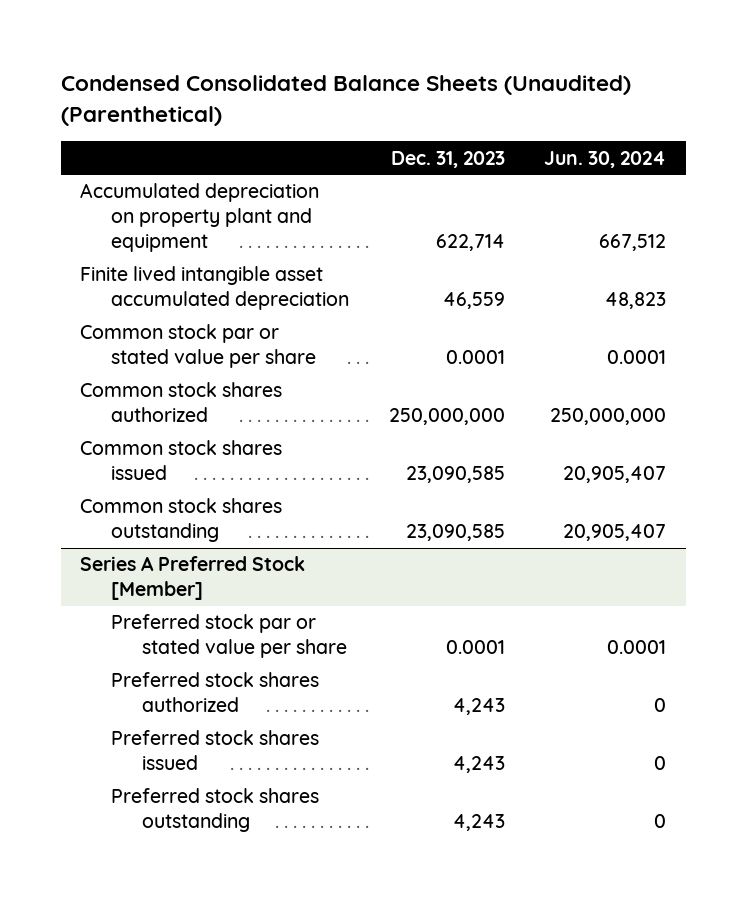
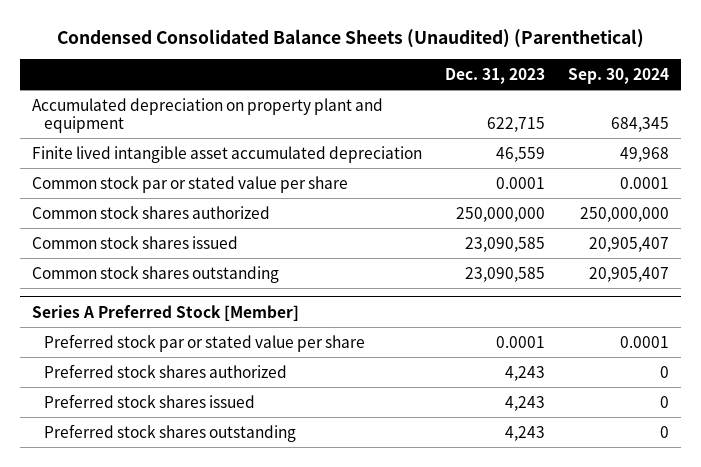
[544,150,667,168] Jun. 30, 2024 -> none
none -> [568,67,670,84] Sep. 30, 2024
[435,234,505,252] 622,714 -> [487,116,546,132] 622,715

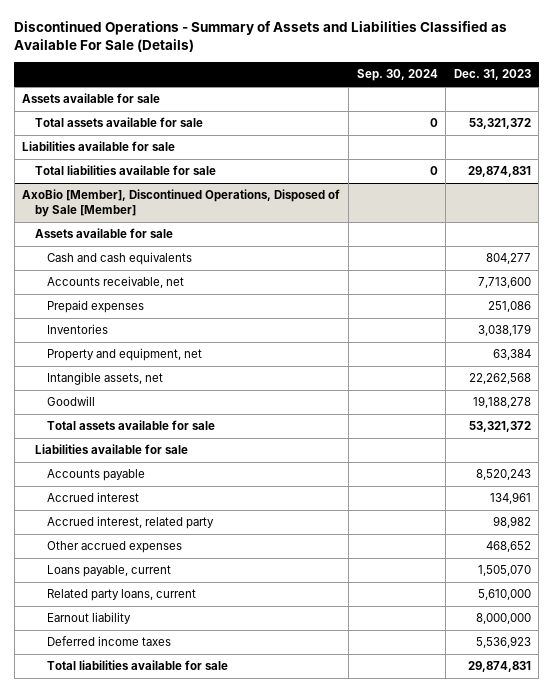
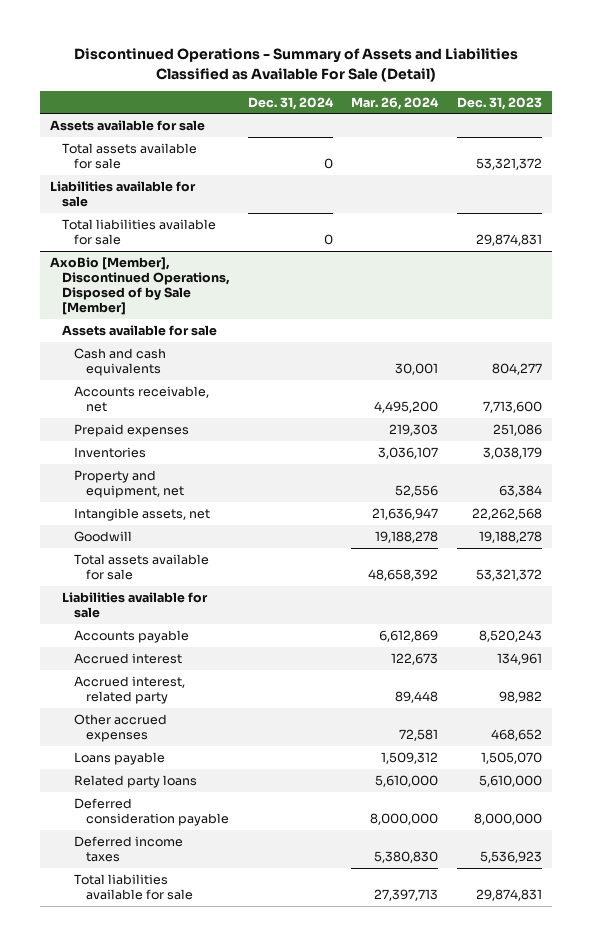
[14,21,508,53] Discontinued Operations - Summary of Assets and Liabilities Classified as Available For Sale (Details) -> [73,48,518,82] Discontinued Operations - Summary of Assets and Liabilities Classified as Available For Sale (Detail)
[356,69,438,82] Sep. 30, 2024 -> none
none -> [247,96,334,110] Dec. 31, 2024
none -> [351,96,440,110] Mar. 26, 2024
[47,612,132,625] Earnout liability -> none
[47,565,172,578] Loans payable, current -> [73,751,165,765] Loans payable
[47,589,197,602] Related party loans, current -> [73,774,197,788] Related party loans
none -> [73,797,229,827] Deferred consideration payable

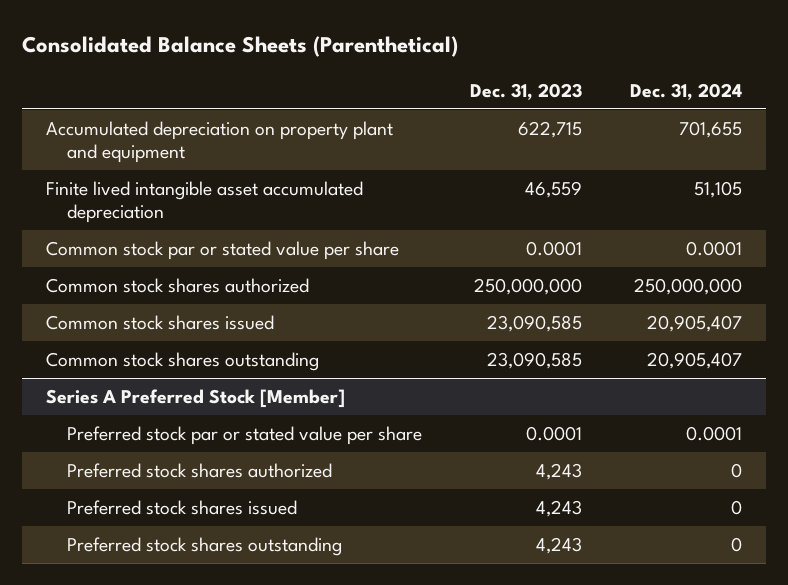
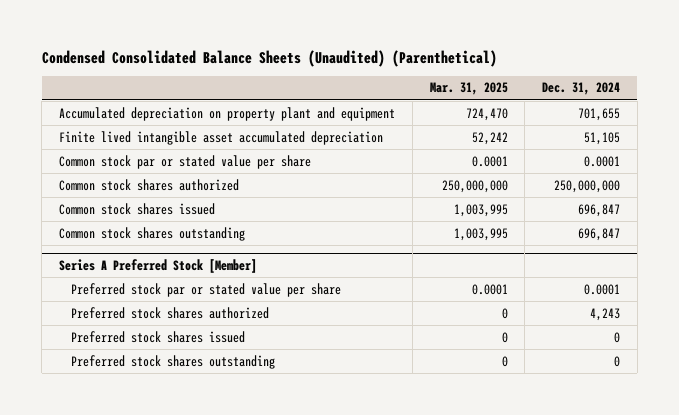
[21,36,458,58] Consolidated Balance Sheets (Parenthetical) -> [41,49,497,67] Condensed Consolidated Balance Sheets (Unaudited) (Parenthetical)
[470,82,583,100] Dec. 31, 2023 -> none
none -> [429,82,508,96] Mar. 31, 2025
[647,315,743,333] 20,905,407 -> [577,203,620,217] 696,847
[647,352,743,370] 20,905,407 -> [577,227,620,241] 696,847
[731,463,743,479] 0 -> [589,307,620,321] 4,243

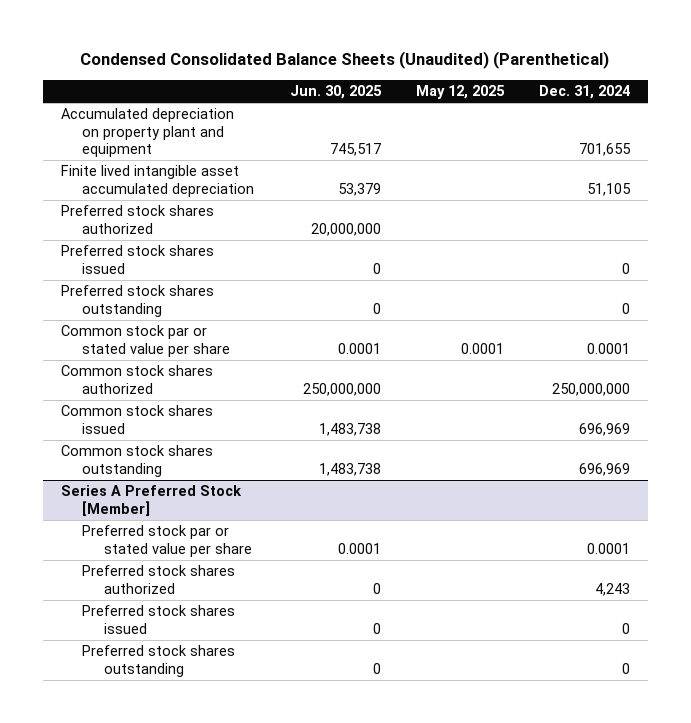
[429,82,508,96] Mar. 31, 2025 -> none
none -> [289,85,382,100] Jun. 30, 2025
none -> [415,85,505,100] May 12, 2025
none -> [60,205,214,234] Preferred stock shares authorized
none -> [60,245,214,274] Preferred stock shares issued
none -> [60,285,214,317] Preferred stock shares outstanding
[577,203,620,217] 696,847 -> [579,422,631,436] 696,969
[577,227,620,241] 696,847 -> [579,462,631,476] 696,969

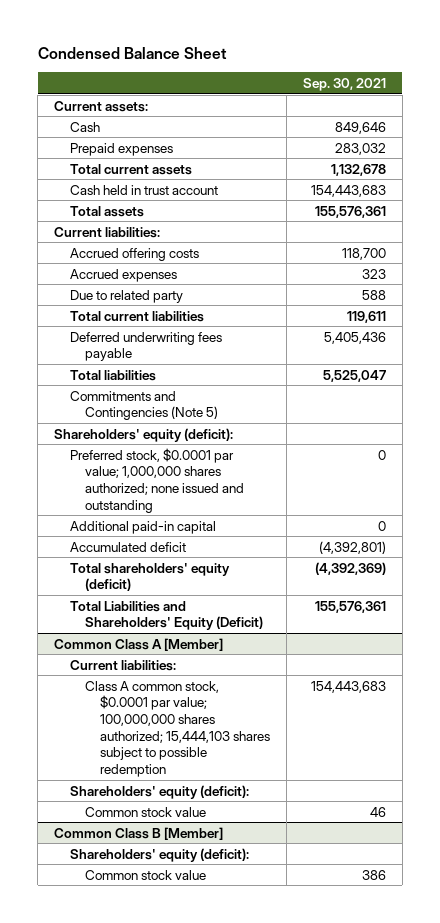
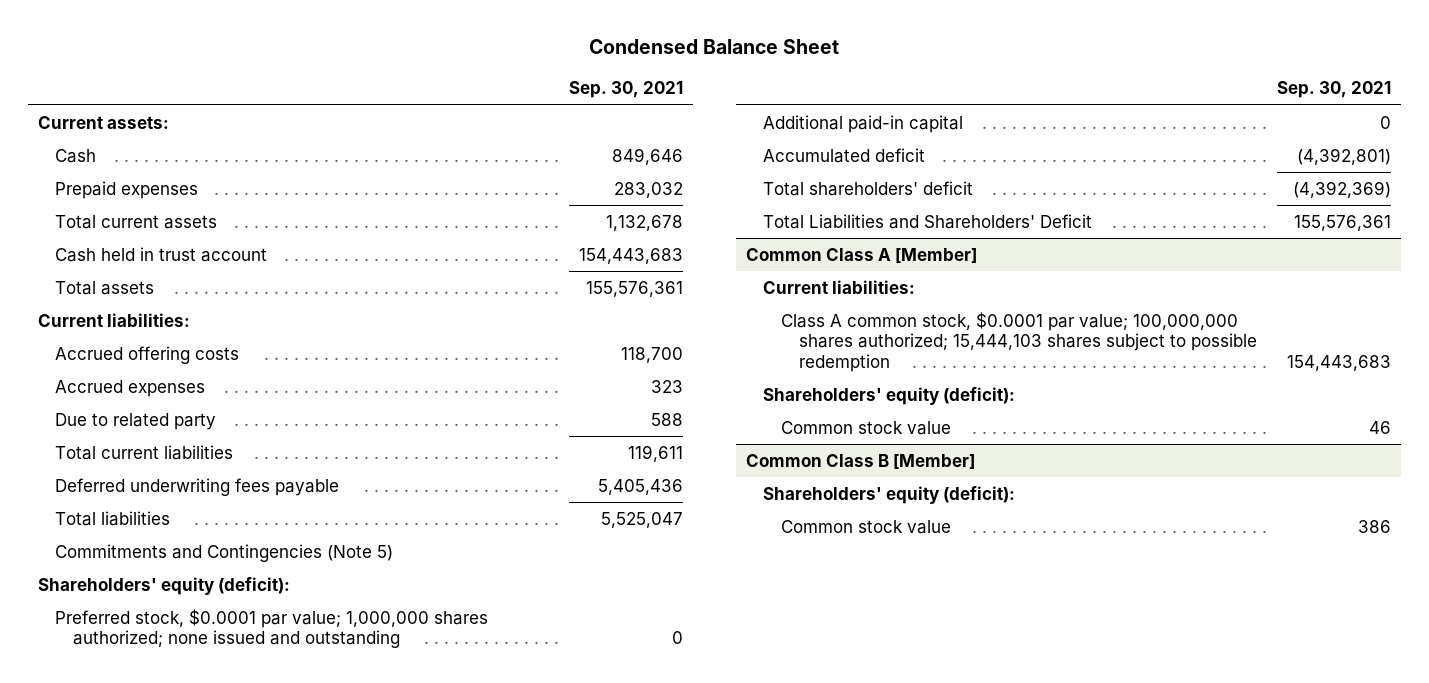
[69,562,230,592] Total shareholders' equity (deficit) -> [763,180,974,196] Total shareholders' deficit
[69,600,263,631] Total Liabilities and Shareholders' Equity (Deficit) -> [763,213,1093,229] Total Liabilities and Shareholders' Deficit

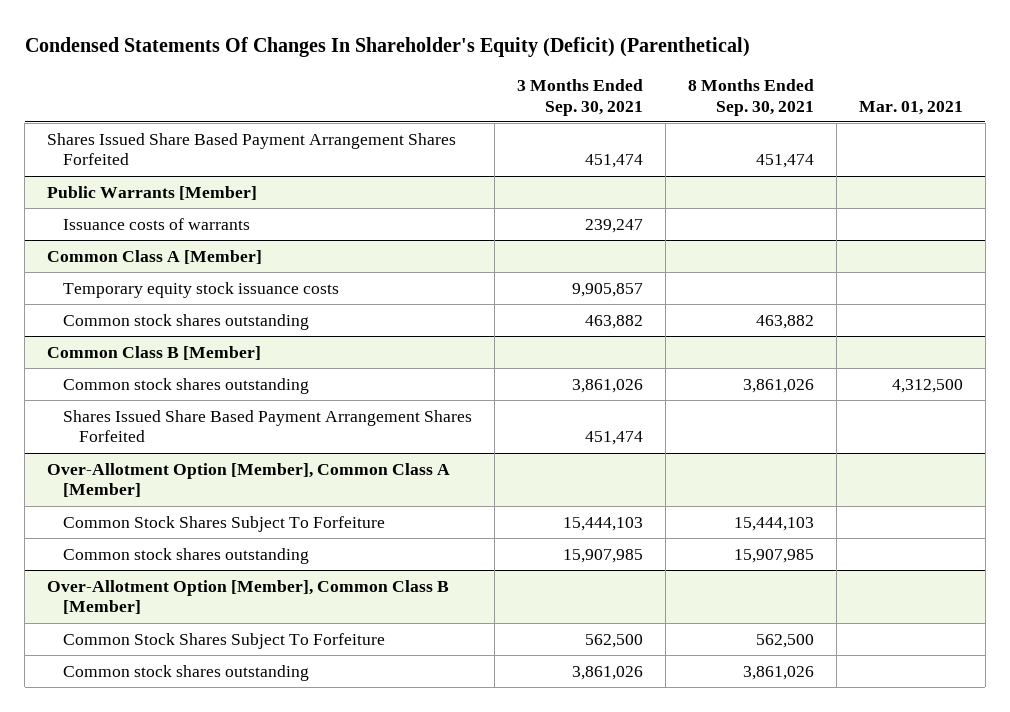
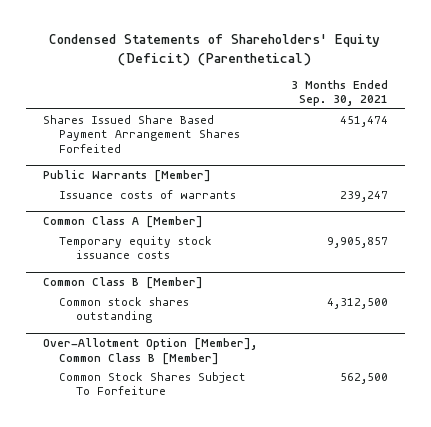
[24,36,750,57] Condensed Statements Of Changes In Shareholder's Equity (Deficit) (Parenthetical) -> [49,34,381,66] Condensed Statements of Shareholders' Equity (Deficit) (Parenthetical)
[687,78,814,116] 8 Months Ended Sep. 30, 2021 -> none
[858,100,963,115] Mar. 01, 2021 -> none
[63,313,310,330] Common stock shares outstanding -> none
[63,409,473,443] Shares Issued Share Based Payment Arrangement Shares Forfeited -> none
[47,462,451,498] Over-Allotment Option [Member], Common Class A [Member] -> none
[63,515,386,532] Common Stock Shares Subject To Forfeiture -> none
[63,547,310,564] Common stock shares outstanding -> none
[572,378,644,393] 3,861,026 -> [326,297,388,309] 4,312,500
[63,664,310,681] Common stock shares outstanding -> none

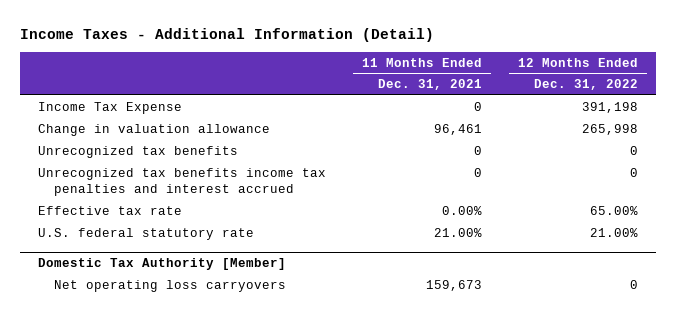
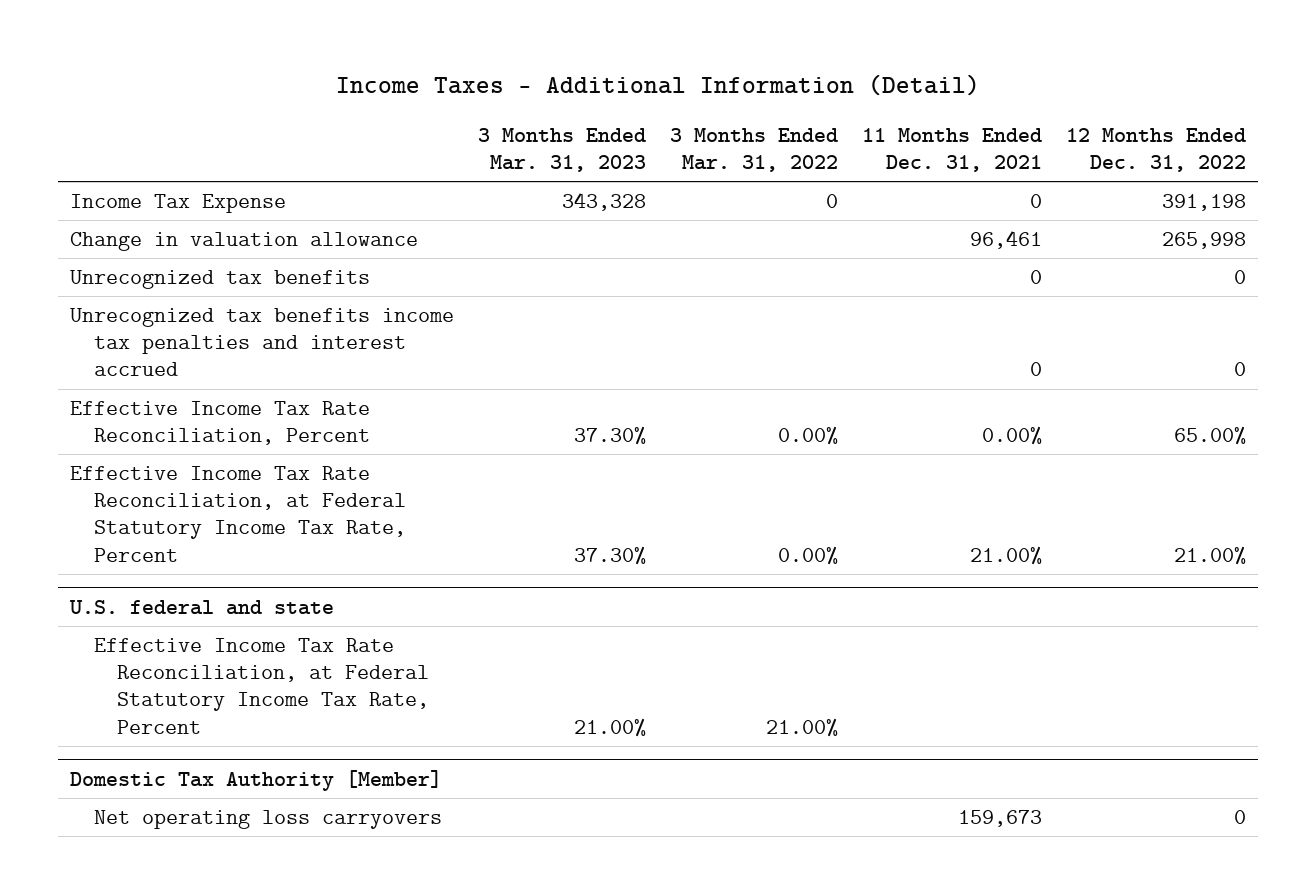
none -> [478,127,647,172] 3 Months Ended Mar. 31, 2023
none -> [670,127,839,172] 3 Months Ended Mar. 31, 2022
[37,205,182,215] Effective tax rate -> [70,400,371,446] Effective Income Tax Rate Reconciliation, Percent
[37,227,254,240] U.S. federal statutory rate -> [70,465,406,562] Effective Income Tax Rate Reconciliation, at Federal Statutory Income Tax Rate, Percent
none -> [69,599,335,615] U.S. federal and state
none -> [93,637,429,734] Effective Income Tax Rate Reconciliation, at Federal Statutory Income Tax Rate, Percent

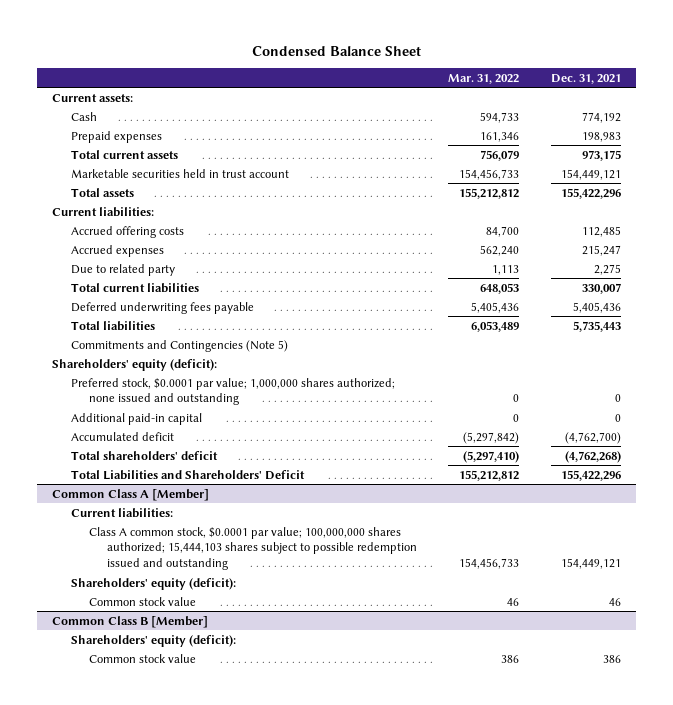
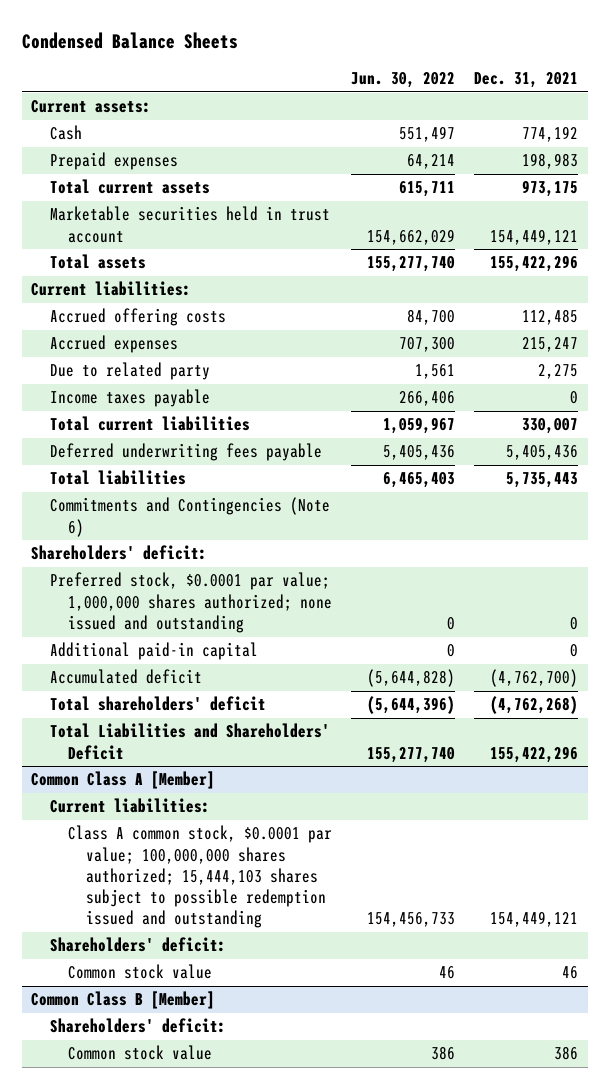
[251,45,421,56] Condensed Balance Sheet -> [21,31,238,49] Condensed Balance Sheets
[448,73,520,84] Mar. 31, 2022 -> none
none -> [351,72,456,89] Jun. 30, 2022
none -> [49,389,210,408] Income taxes payable
[70,339,288,352] Commitments and Contingencies (Note 5) -> [49,497,330,537] Commitments and Contingencies (Note 6)
[52,358,218,371] Shareholders' equity (deficit): -> [31,545,208,561] Shareholders' deficit:
[70,577,236,590] Shareholders' equity (deficit): -> [49,937,226,953] Shareholders' deficit:
[70,634,236,647] Shareholders' equity (deficit): -> [49,1018,226,1034] Shareholders' deficit:

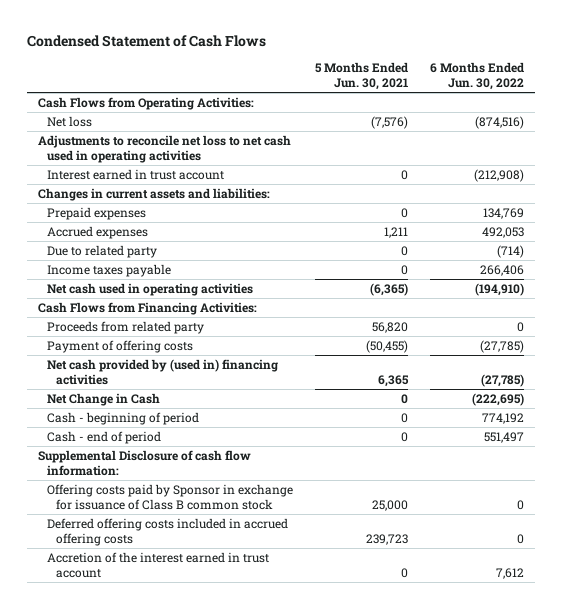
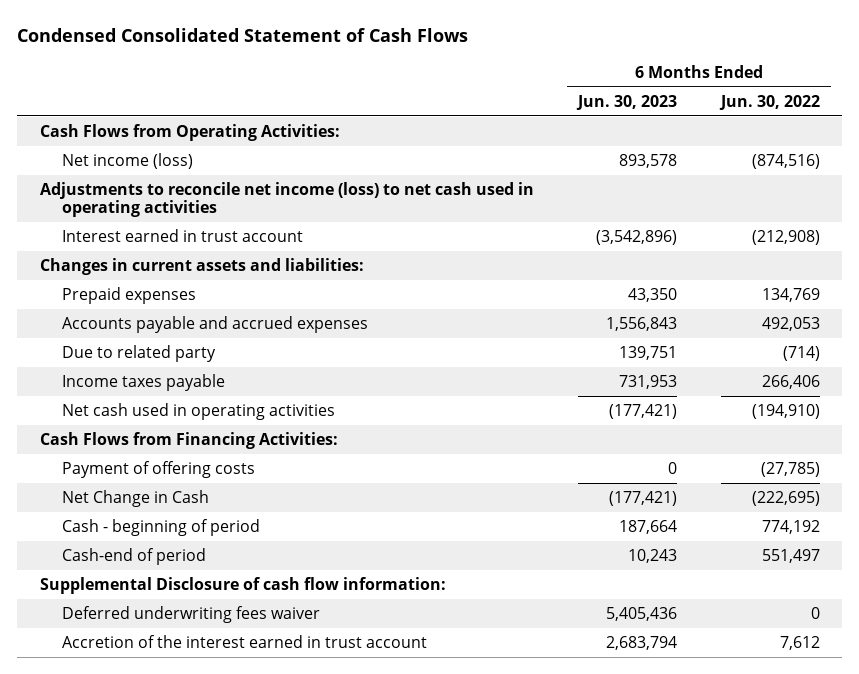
[27,35,267,48] Condensed Statement of Cash Flows -> [17,27,469,42] Condensed Consolidated Statement of Cash Flows
[315,62,409,91] 5 Months Ended Jun. 30, 2021 -> none
none -> [575,94,677,110] Jun. 30, 2023
[47,115,93,127] Net loss -> [61,153,193,170] Net income (loss)
[38,134,292,163] Adjustments to reconcile net loss to net cash used in operating activities -> [39,182,534,218] Adjustments to reconcile net income (loss) to net cash used in operating activities
[47,225,149,239] Accrued expenses -> [61,316,368,334] Accounts payable and accrued expenses
[47,320,205,334] Proceeds from related party -> none
[47,358,279,385] Net cash provided by (used in) financing activities -> none
[47,430,162,444] Cash - end of period -> [61,548,206,566] Cash-end of period
[47,483,294,510] Offering costs paid by Sponsor in exchange for issuance of Class B common stock -> none
[47,517,289,546] Deferred offering costs included in accrued offering costs -> none
none -> [61,606,320,624] Deferred underwriting fees waiver

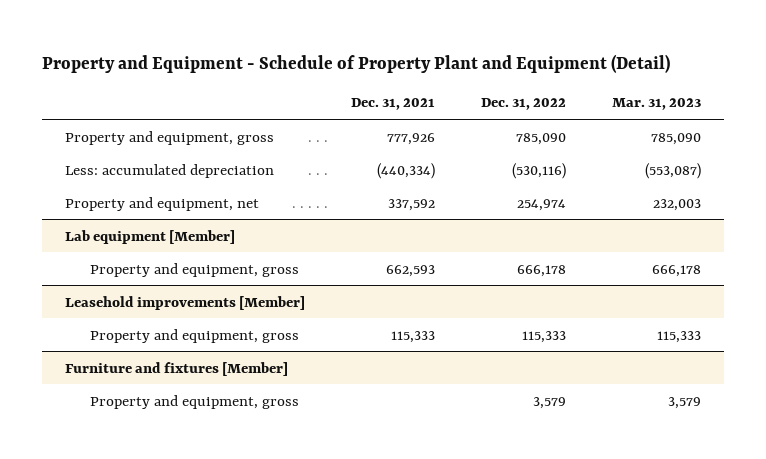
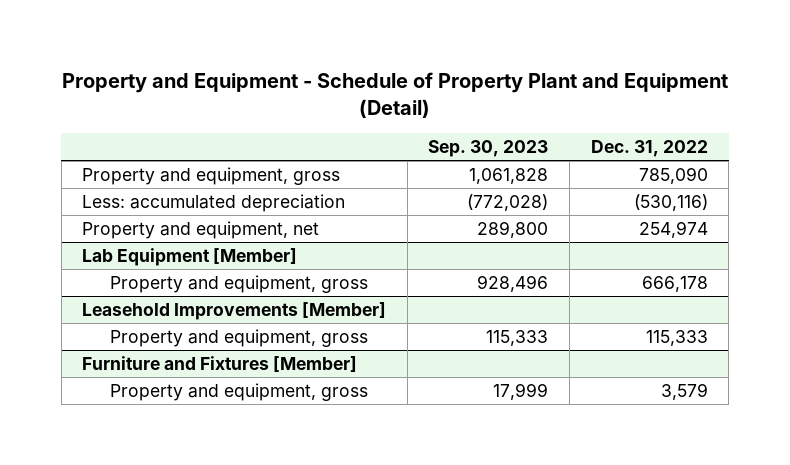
[351,98,436,111] Dec. 31, 2021 -> none
[612,98,702,111] Mar. 31, 2023 -> none
none -> [428,140,549,158] Sep. 30, 2023
[65,229,236,244] Lab equipment [Member] -> [82,248,298,267] Lab Equipment [Member]
[65,295,306,310] Leasehold improvements [Member] -> [82,302,387,321] Leasehold Improvements [Member]
[65,361,289,376] Furniture and fixtures [Member] -> [82,356,358,373] Furniture and Fixtures [Member]

